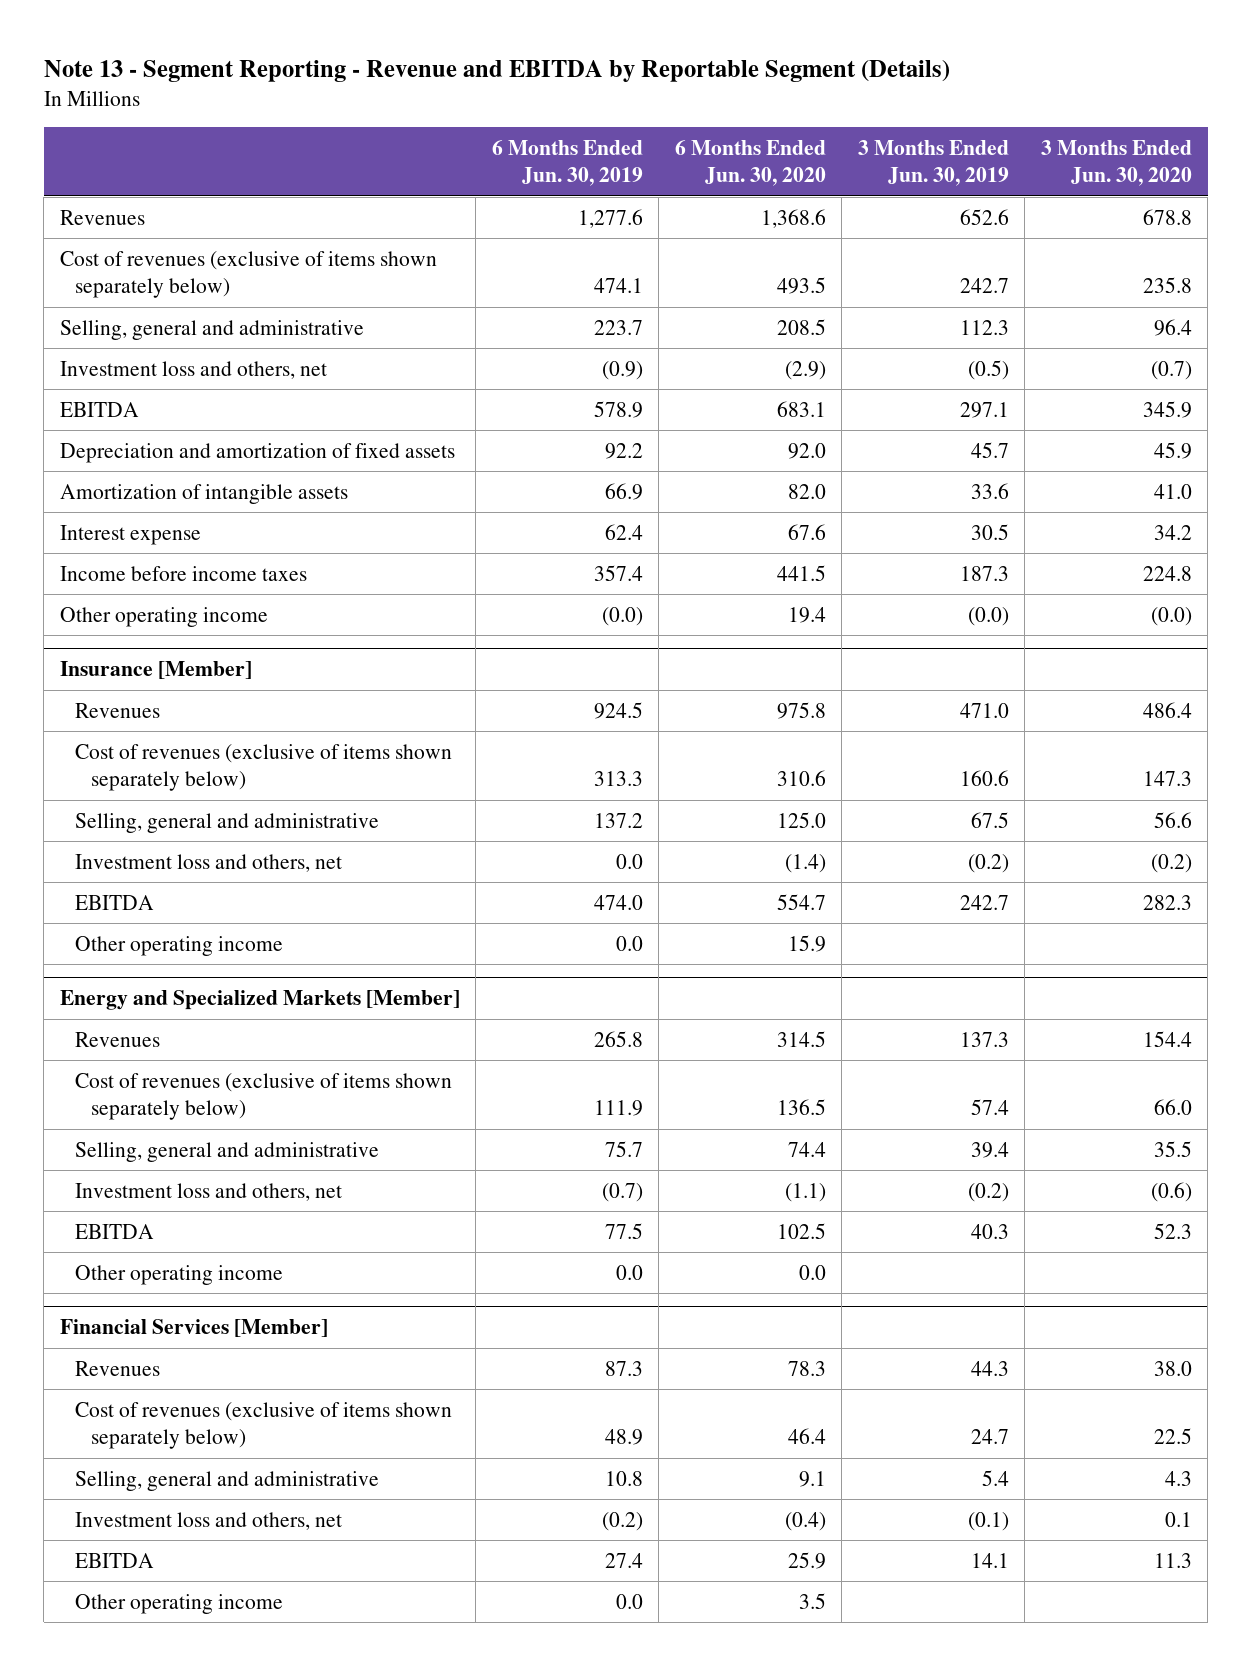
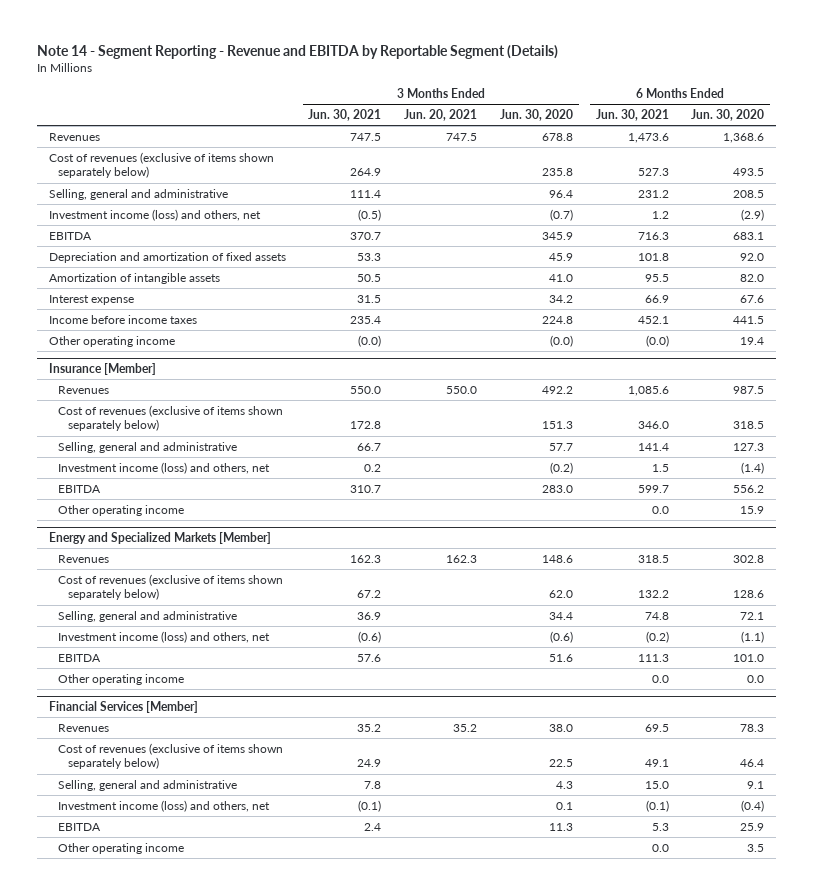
[43,60,950,83] Note 13 - Segment Reporting - Revenue and EBITDA by Reportable Segment (Details) -> [37,44,559,59] Note 14 - Segment Reporting - Revenue and EBITDA by Reportable Segment (Details)
[491,139,643,187] 6 Months Ended Jun. 30, 2019 -> none
[857,139,1009,187] 3 Months Ended Jun. 30, 2019 -> none
none -> [308,108,382,121] Jun. 30, 2021
none -> [404,108,478,121] Jun. 20, 2021
none -> [595,108,669,121] Jun. 30, 2021
[59,360,327,379] Investment loss and others, net -> [48,208,261,221] Investment income (loss) and others, net
[776,701,826,719] 975.8 -> [733,385,765,394] 987.5
[1142,701,1192,718] 486.4 -> [541,385,573,394] 492.2
[776,770,826,787] 310.6 -> [733,421,765,430] 318.5
[1142,771,1192,787] 147.3 -> [541,421,573,430] 151.3
[776,811,826,828] 125.0 -> [733,442,765,451] 127.3
[1153,811,1192,828] 56.6 -> [548,442,573,451] 57.7
[75,853,343,872] Investment loss and others, net -> [58,461,271,474] Investment income (loss) and others, net
[776,893,826,910] 554.7 -> [733,484,765,493] 556.2
[1142,894,1192,910] 282.3 -> [541,484,573,493] 283.0
[776,1030,826,1047] 314.5 -> [733,554,765,563] 302.8
[1142,1030,1192,1047] 154.4 -> [541,554,573,563] 148.6
[776,1099,826,1116] 136.5 -> [733,590,765,599] 128.6
[1153,1099,1192,1116] 66.0 -> [548,590,573,599] 62.0
[787,1141,826,1157] 74.4 -> [740,611,765,620] 72.1
[1153,1140,1192,1157] 35.5 -> [548,611,573,620] 34.4
[75,1182,343,1201] Investment loss and others, net -> [58,630,271,643] Investment income (loss) and others, net
[776,1222,826,1239] 102.5 -> [733,653,765,662] 101.0
[1153,1222,1192,1239] 52.3 -> [548,653,573,662] 51.6
[75,1511,343,1530] Investment loss and others, net -> [58,799,271,812] Investment income (loss) and others, net

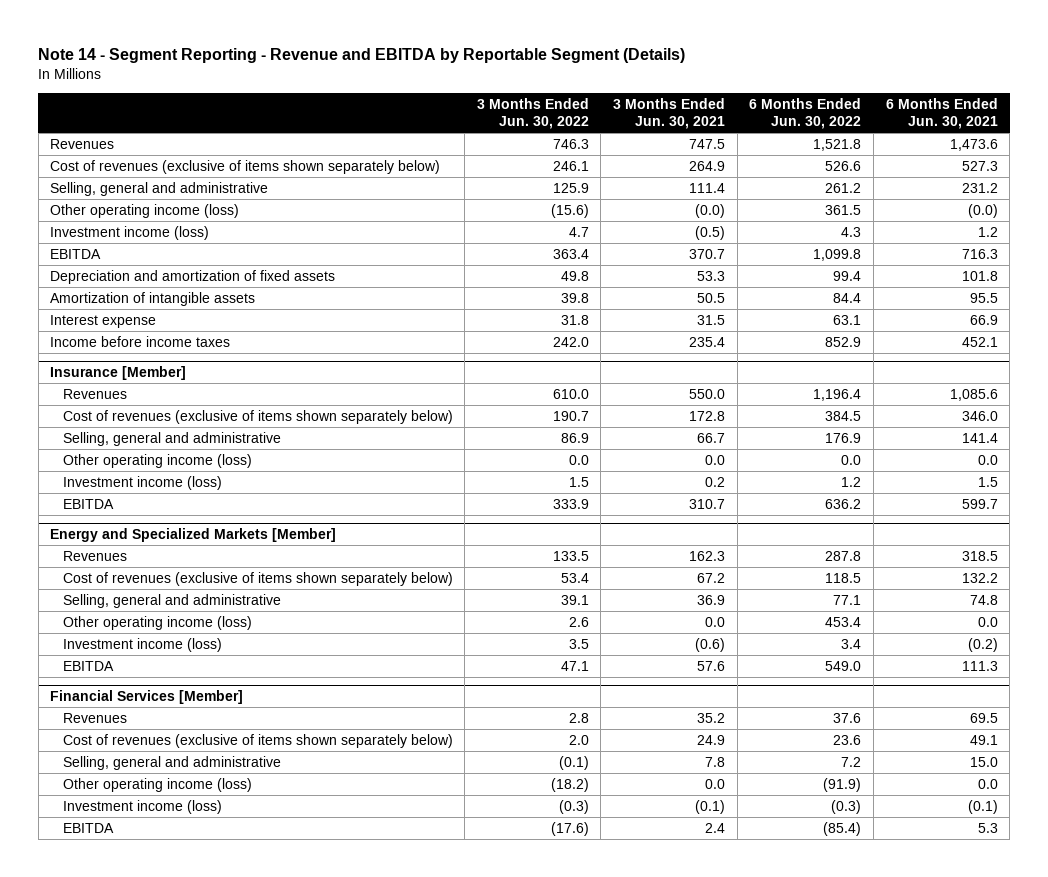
[404,108,478,121] Jun. 20, 2021 -> none
[499,108,573,121] Jun. 30, 2020 -> none
[691,108,765,121] Jun. 30, 2020 -> none
none -> [476,97,589,130] 3 Months Ended Jun. 30, 2022
none -> [749,97,862,130] 6 Months Ended Jun. 30, 2022
none -> [50,203,240,218] Other operating income (loss)
[48,208,261,221] Investment income (loss) and others, net -> [50,225,210,240] Investment income (loss)
[48,335,175,347] Other operating income -> none
none -> [62,453,252,468] Other operating income (loss)
[58,461,271,474] Investment income (loss) and others, net -> [62,475,222,490] Investment income (loss)
[58,504,185,516] Other operating income -> none
none -> [62,615,252,630] Other operating income (loss)
[58,630,271,643] Investment income (loss) and others, net -> [62,637,222,652] Investment income (loss)
[58,673,185,685] Other operating income -> none
none -> [62,777,252,792] Other operating income (loss)
[58,799,271,812] Investment income (loss) and others, net -> [62,799,222,814] Investment income (loss)
[58,842,185,854] Other operating income -> none

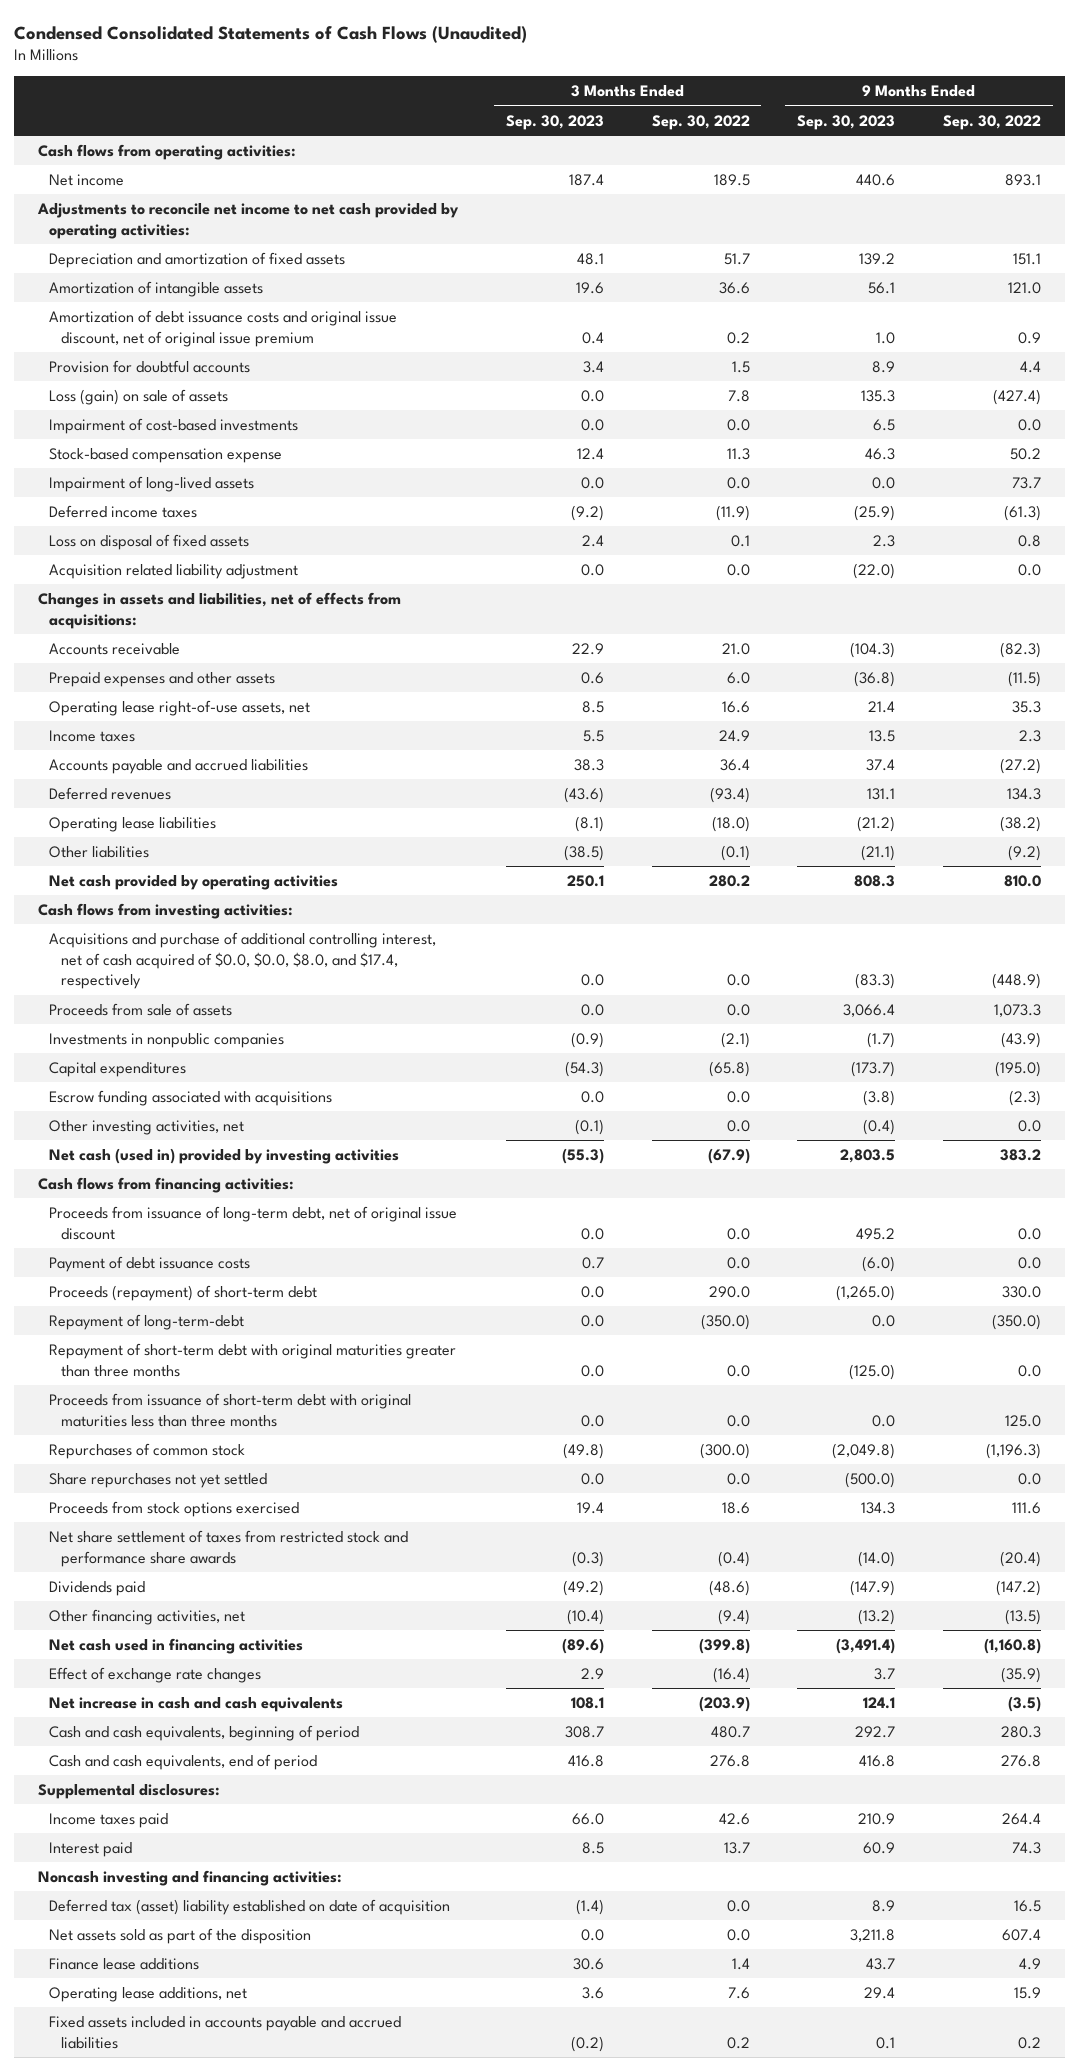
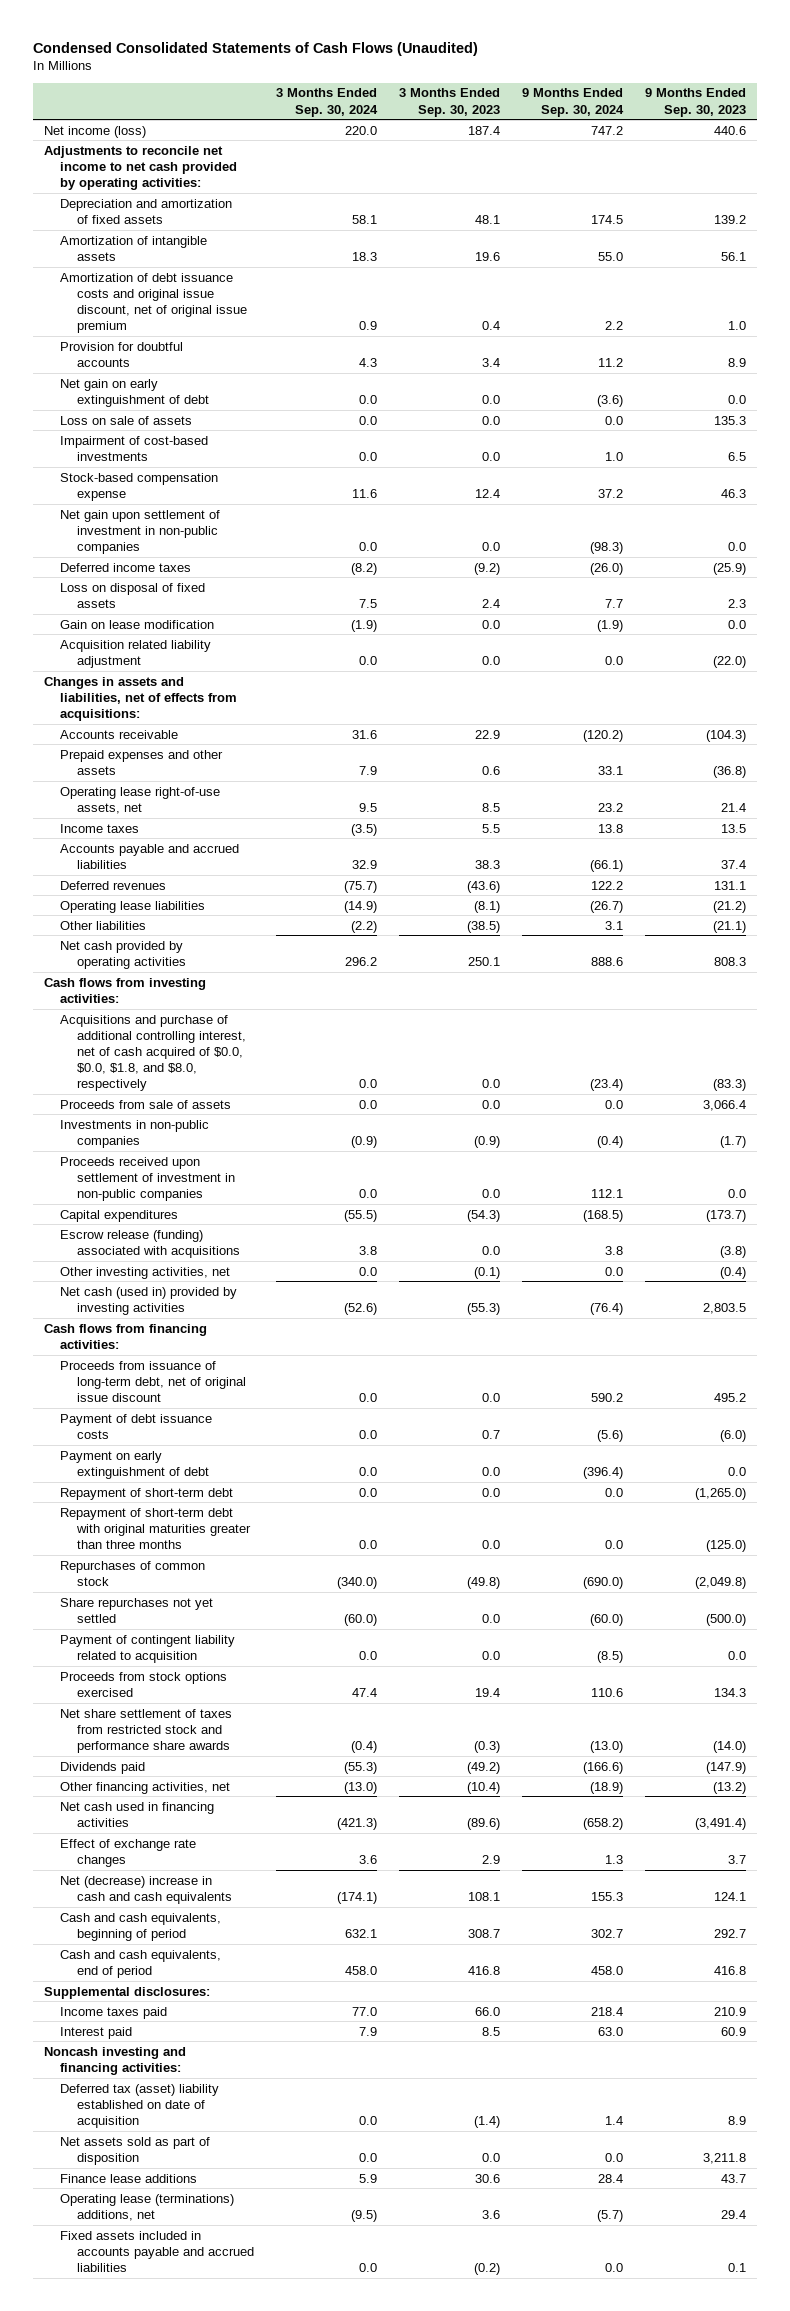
[651,114,750,130] Sep. 30, 2022 -> none
[943,114,1042,130] Sep. 30, 2022 -> none
none -> [275,88,378,117] 3 Months Ended Sep. 30, 2024
none -> [521,88,624,117] 9 Months Ended Sep. 30, 2024
[37,144,296,161] Cash flows from operating activities: -> none
[49,174,125,187] Net income -> [43,125,146,138] Net income (loss)
none -> [60,378,209,407] Net gain on early extinguishment of debt
[49,389,229,406] Loss (gain) on sale of assets -> [60,415,193,425] Loss on sale of assets
[49,476,255,493] Impairment of long-lived assets -> none
none -> [60,509,221,554] Net gain upon settlement of investment in non-public companies
none -> [60,619,215,629] Gain on lease modification
[49,932,437,990] Acquisitions and purchase of additional controlling interest, net of cash acquired of $0.0, $0.0, $8.0, and $17.4, respectively -> [60,1014,246,1092] Acquisitions and purchase of additional controlling interest, net of cash acquired of $0.0, $0.0, $1.8, and $8.0, respectively
[49,1033,285,1049] Investments in nonpublic companies -> [60,1119,210,1148] Investments in non-public companies
none -> [60,1156,235,1201] Proceeds received upon settlement of investment in non-public companies
[49,1090,333,1107] Escrow funding associated with acquisitions -> [60,1229,240,1258] Escrow release (funding) associated with acquisitions
[49,1314,245,1331] Repayment of long-term-debt -> none
none -> [60,1450,209,1479] Payment on early extinguishment of debt
[49,1285,318,1302] Proceeds (repayment) of short-term debt -> [60,1487,234,1500] Repayment of short-term debt
[49,1393,412,1427] Proceeds from issuance of short-term debt with original maturities less than three months -> none
none -> [60,1634,236,1663] Payment of contingent liability related to acquisition
[49,1697,344,1713] Net increase in cash and cash equivalents -> [60,1875,232,1904] Net (decrease) increase in cash and cash equivalents
[49,1928,312,1945] Net assets sold as part of the disposition -> [60,2136,211,2165] Net assets sold as part of disposition
[49,1987,248,2003] Operating lease additions, net -> [60,2193,235,2221] Operating lease (terminations) additions, net

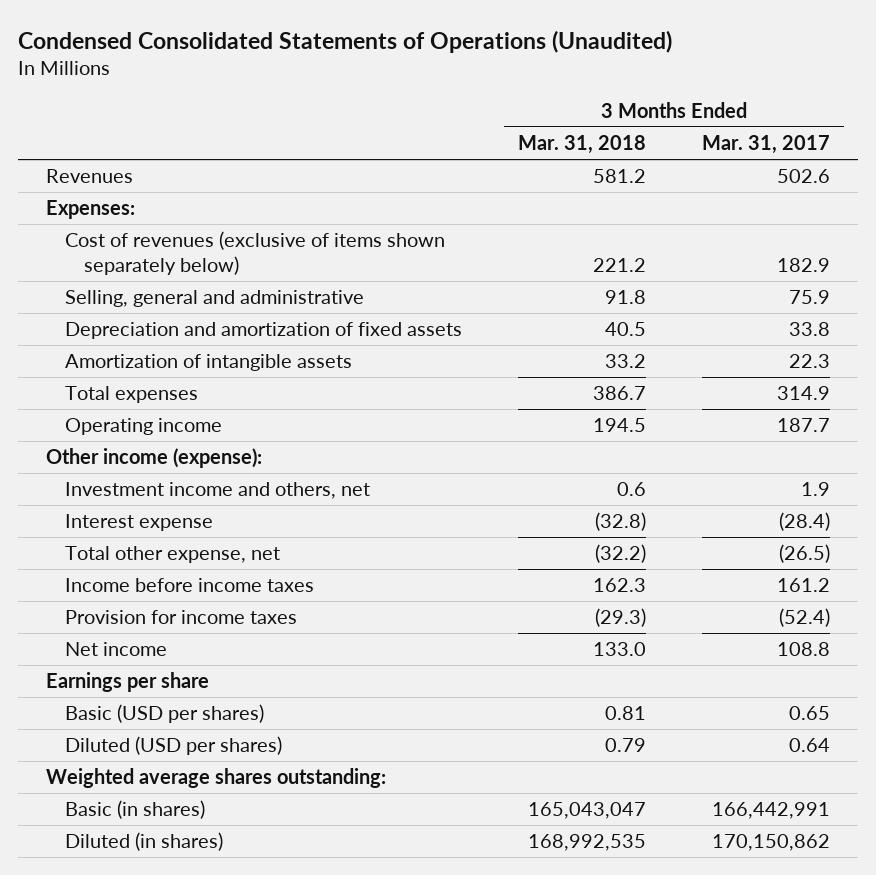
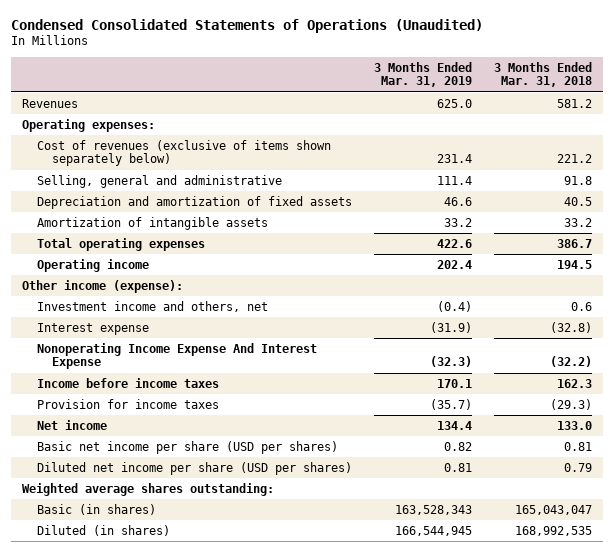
[701,135,830,155] Mar. 31, 2017 -> none
none -> [374,61,473,88] 3 Months Ended Mar. 31, 2019
[46,200,136,220] Expenses: -> [22,118,156,132] Operating expenses:
[65,386,199,404] Total expenses -> [37,237,206,251] Total operating expenses
[65,546,281,564] Total other expense, net -> [37,342,318,370] Nonoperating Income Expense And Interest Expense
[46,672,210,693] Earnings per share -> none
[65,704,265,724] Basic (USD per shares) -> [37,440,339,454] Basic net income per share (USD per shares)
[65,736,283,756] Diluted (USD per shares) -> [37,461,353,475] Diluted net income per share (USD per shares)

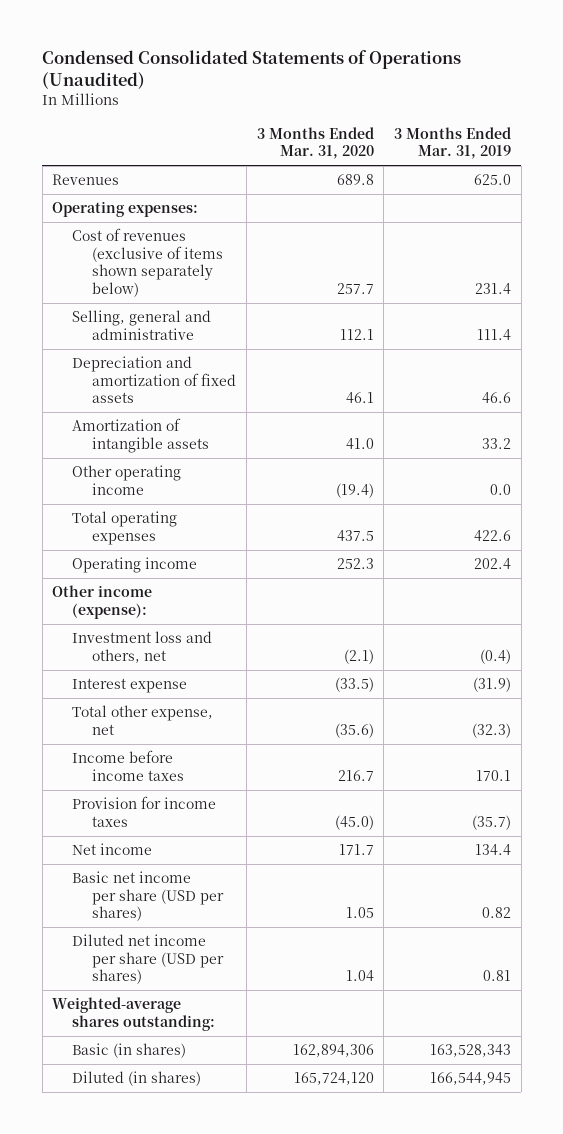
[494,61,593,88] 3 Months Ended Mar. 31, 2018 -> none
none -> [256,126,374,160] 3 Months Ended Mar. 31, 2020
none -> [72,465,182,495] Other operating income
[37,300,269,312] Investment income and others, net -> [72,631,213,663] Investment loss and others, net
[37,342,318,370] Nonoperating Income Expense And Interest Expense -> [72,705,214,735] Total other expense, net
[22,482,275,496] Weighted average shares outstanding: -> [52,997,216,1031] Weighted-average shares outstanding:

